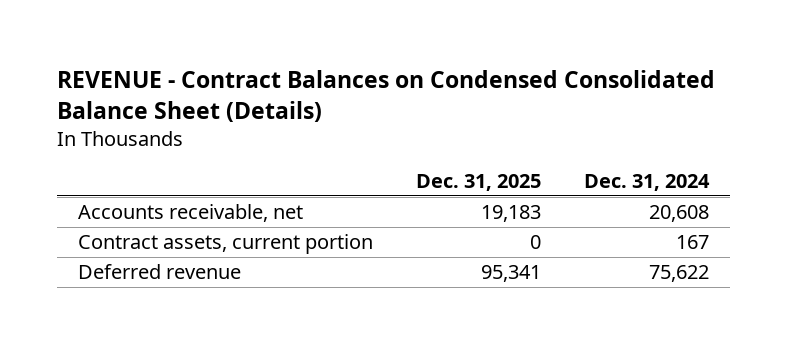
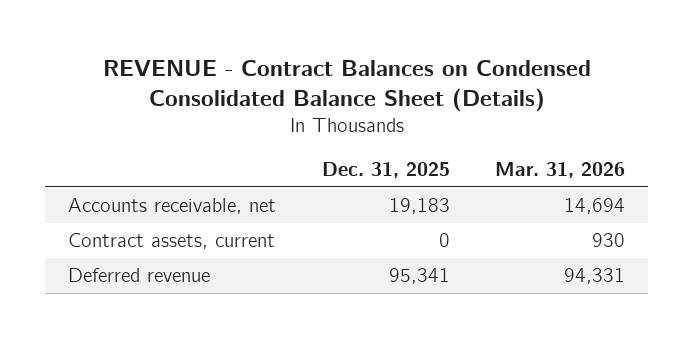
[583,174,710,192] Dec. 31, 2024 -> none
none -> [495,162,626,179] Mar. 31, 2026
[78,234,374,255] Contract assets, current portion -> [68,233,276,250] Contract assets, current

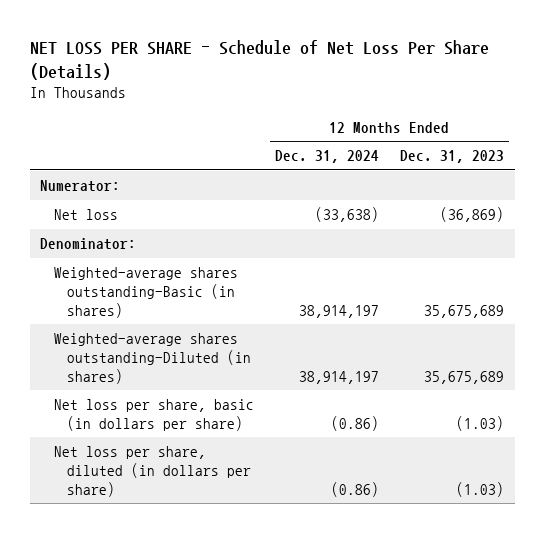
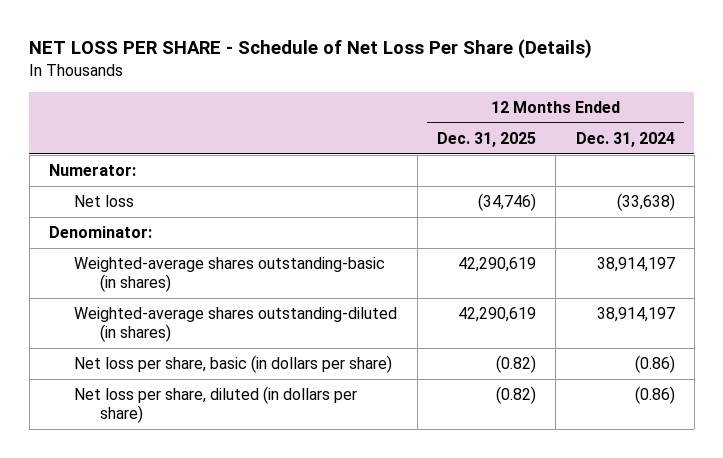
[399,150,504,164] Dec. 31, 2023 -> none
none -> [436,131,536,147] Dec. 31, 2025
[53,267,238,318] Weighted-average shares outstanding-Basic (in shares) -> [74,257,386,293] Weighted-average shares outstanding-basic (in shares)
[53,333,252,384] Weighted-average shares outstanding-Diluted (in shares) -> [74,307,398,343] Weighted-average shares outstanding-diluted (in shares)

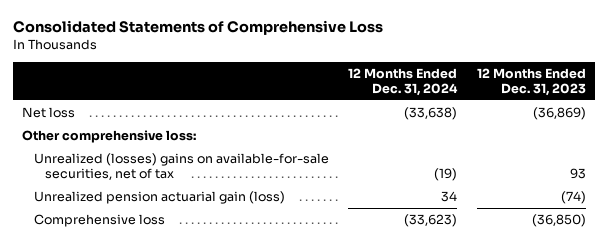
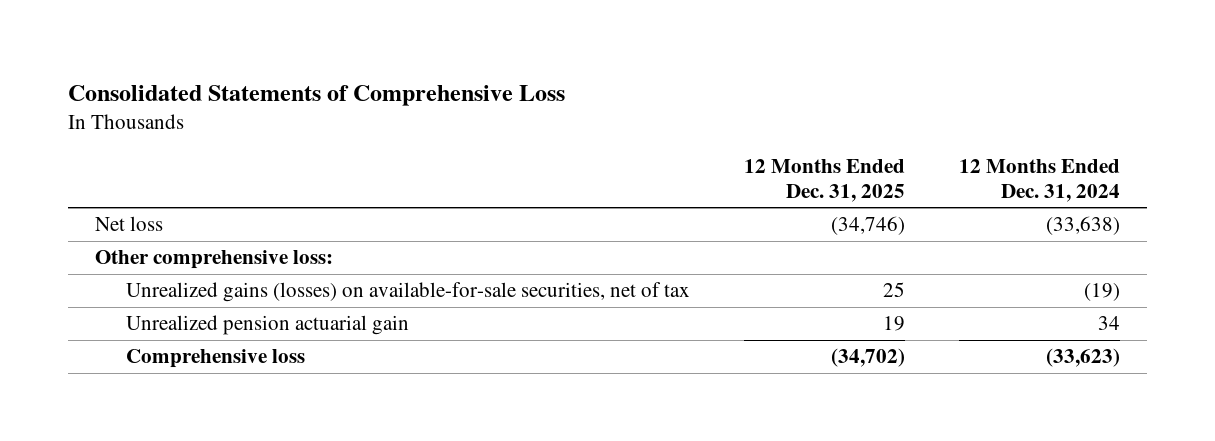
[476,67,586,96] 12 Months Ended Dec. 31, 2023 -> none
none -> [744,159,906,203] 12 Months Ended Dec. 31, 2025
[33,152,329,180] Unrealized (losses) gains on available-for-sale securities, net of tax -> [126,282,691,303] Unrealized gains (losses) on available-for-sale securities, net of tax
[33,190,285,204] Unrealized pension actuarial gain (loss) -> [126,315,410,336] Unrealized pension actuarial gain

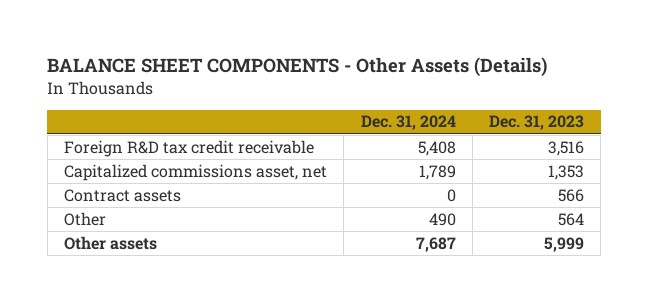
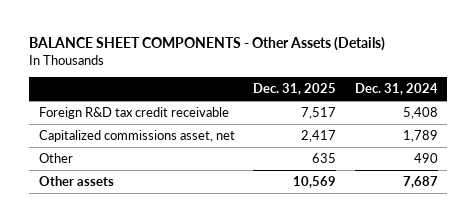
[489,115,585,131] Dec. 31, 2023 -> none
none -> [253,83,337,96] Dec. 31, 2025
[64,188,182,202] Contract assets -> none

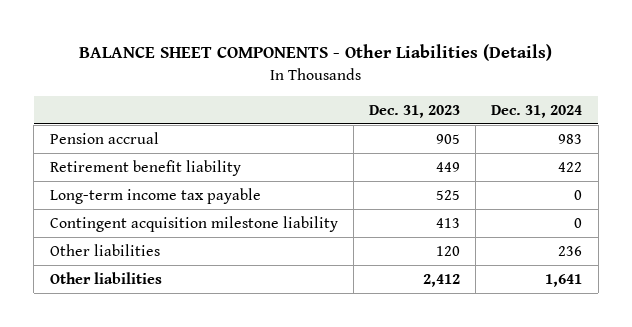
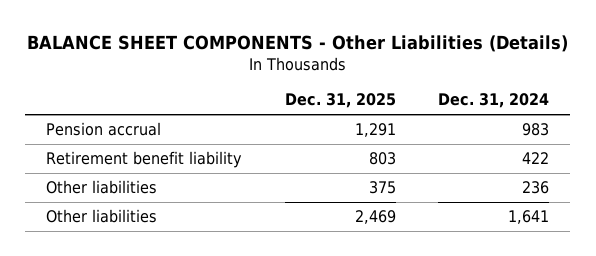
[369,104,461,118] Dec. 31, 2023 -> none
none -> [284,93,396,109] Dec. 31, 2025
[49,188,261,205] Long-term income tax payable -> none
[49,216,338,233] Contingent acquisition milestone liability -> none

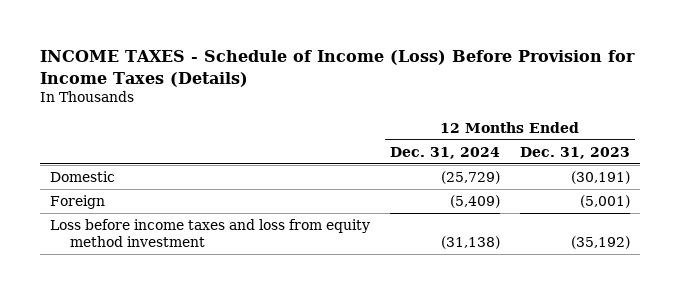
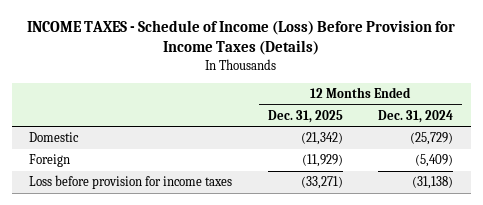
[519,146,630,159] Dec. 31, 2023 -> none
none -> [267,109,343,123] Dec. 31, 2025
[50,218,371,247] Loss before income taxes and loss from equity method investment -> [29,175,233,190] Loss before provision for income taxes

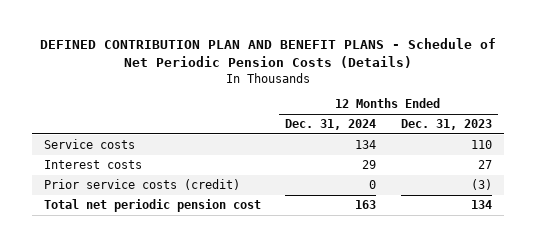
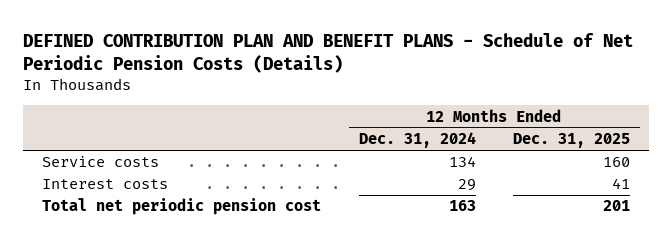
[400,119,492,131] Dec. 31, 2023 -> none
none -> [513,133,631,149] Dec. 31, 2025
[43,179,240,191] Prior service costs (credit) -> none

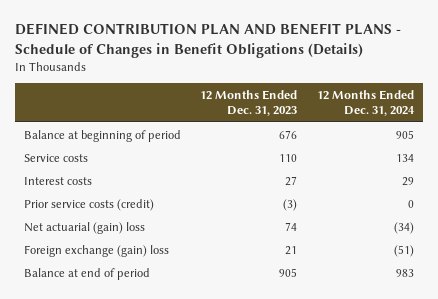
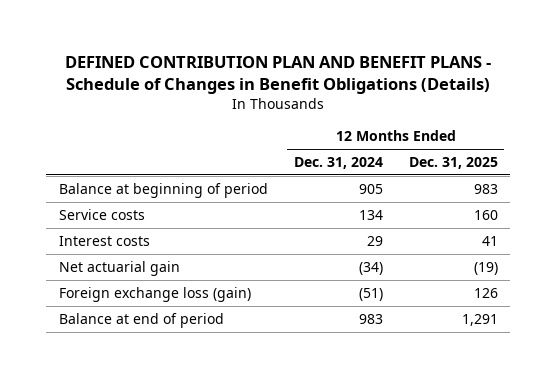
[200,89,298,117] 12 Months Ended Dec. 31, 2023 -> none
none -> [408,157,498,170] Dec. 31, 2025
[24,198,155,211] Prior service costs (credit) -> none
[24,221,146,234] Net actuarial (gain) loss -> [58,261,180,277] Net actuarial gain
[24,244,170,257] Foreign exchange (gain) loss -> [58,287,251,303] Foreign exchange loss (gain)

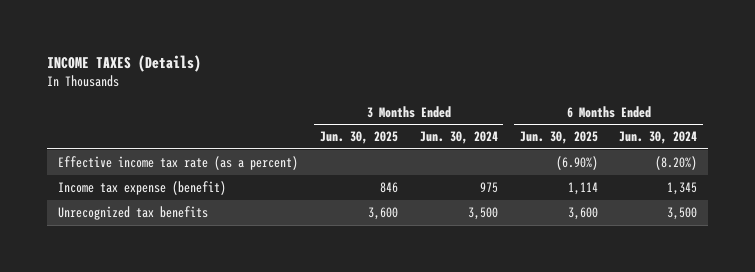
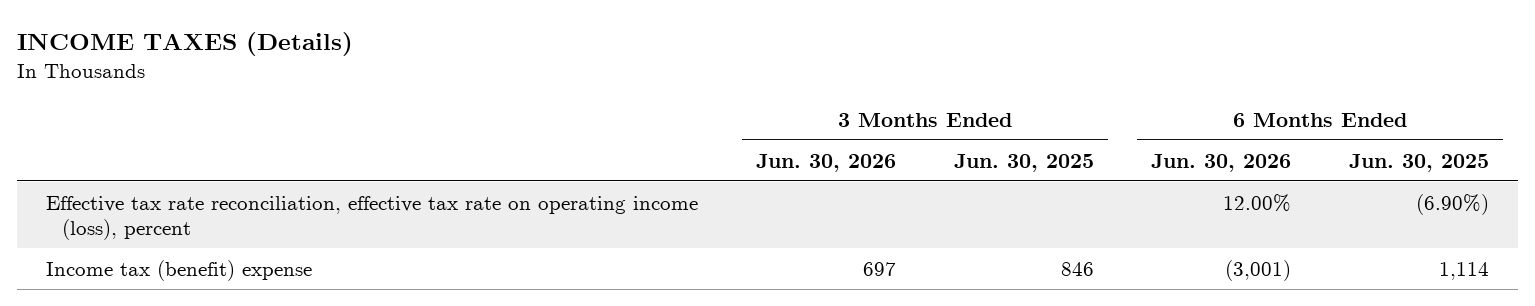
[419,131,498,145] Jun. 30, 2024 -> none
[619,131,698,145] Jun. 30, 2024 -> none
none -> [755,153,896,172] Jun. 30, 2026
none -> [1151,153,1292,172] Jun. 30, 2026
[57,206,208,221] Unrecognized tax benefits -> none
[57,156,298,171] Effective income tax rate (as a percent) -> [46,195,699,241] Effective tax rate reconciliation, effective tax rate on operating income (loss), percent
[57,181,226,196] Income tax expense (benefit) -> [46,259,313,281] Income tax (benefit) expense

